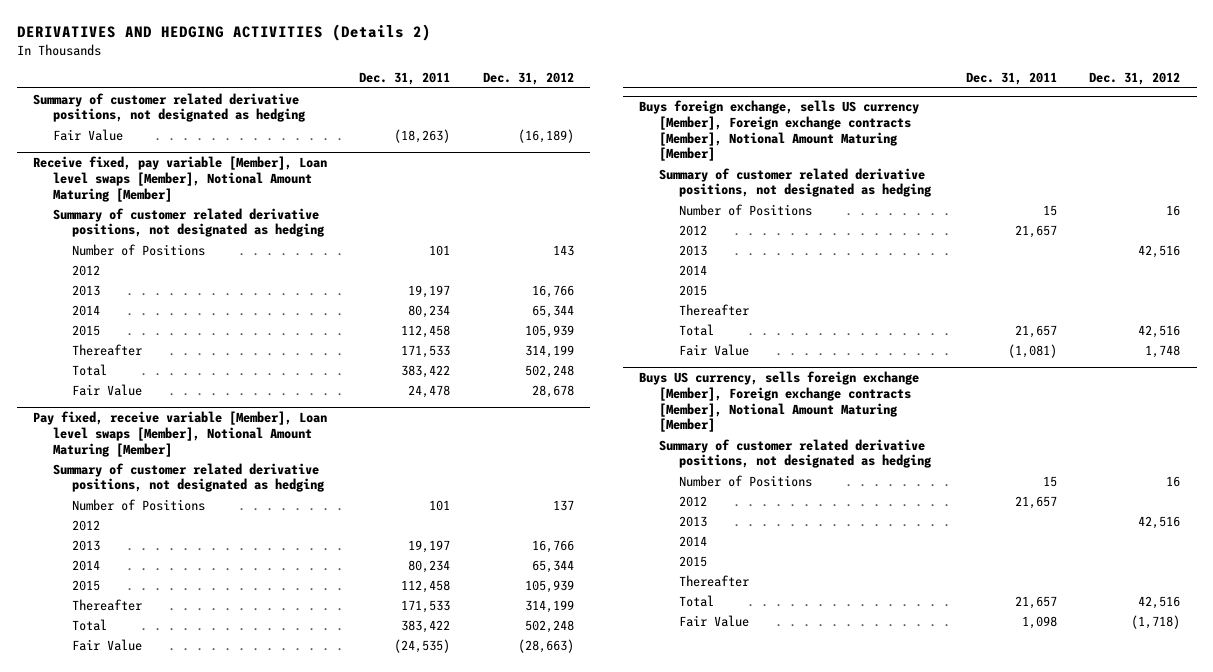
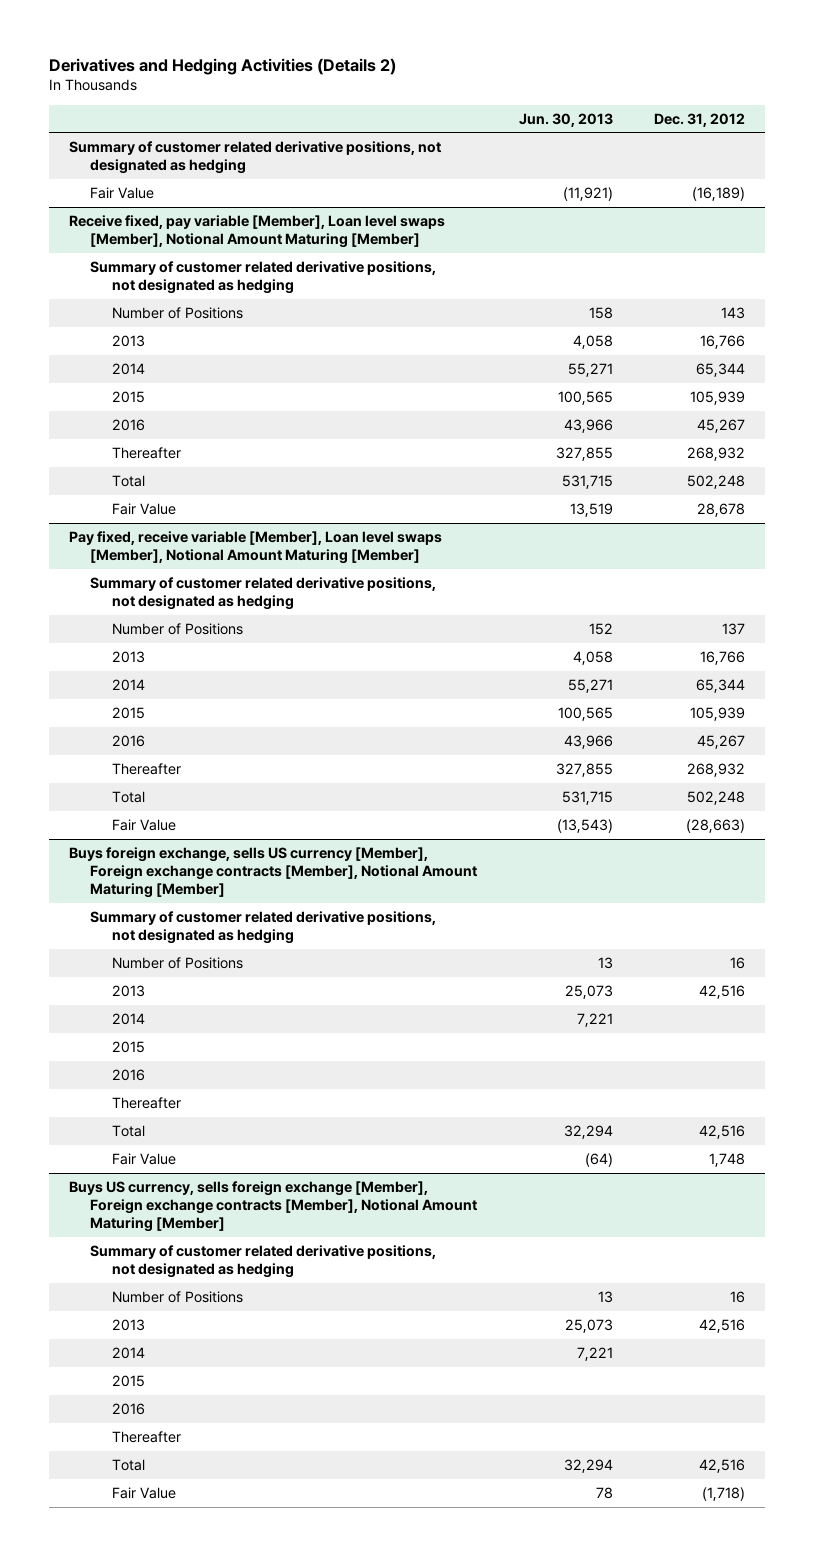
[16,24,431,42] DERIVATIVES AND HEDGING ACTIVITIES (Details 2) -> [48,57,396,75] Derivatives and Hedging Activities (Details 2)
[359,72,451,86] Dec. 31, 2011 -> none
none -> [518,112,613,127] Jun. 30, 2013
[72,264,101,276] 2012 -> none
none -> [111,418,145,431] 2016
[524,344,574,358] 314,199 -> [686,446,745,461] 268,932
[72,519,101,531] 2012 -> none
none -> [111,734,145,747] 2016
[524,599,574,613] 314,199 -> [686,762,745,777] 268,932
[678,224,707,236] 2012 -> none
none -> [111,1068,145,1081] 2016
[678,495,707,507] 2012 -> none
none -> [111,1402,145,1415] 2016

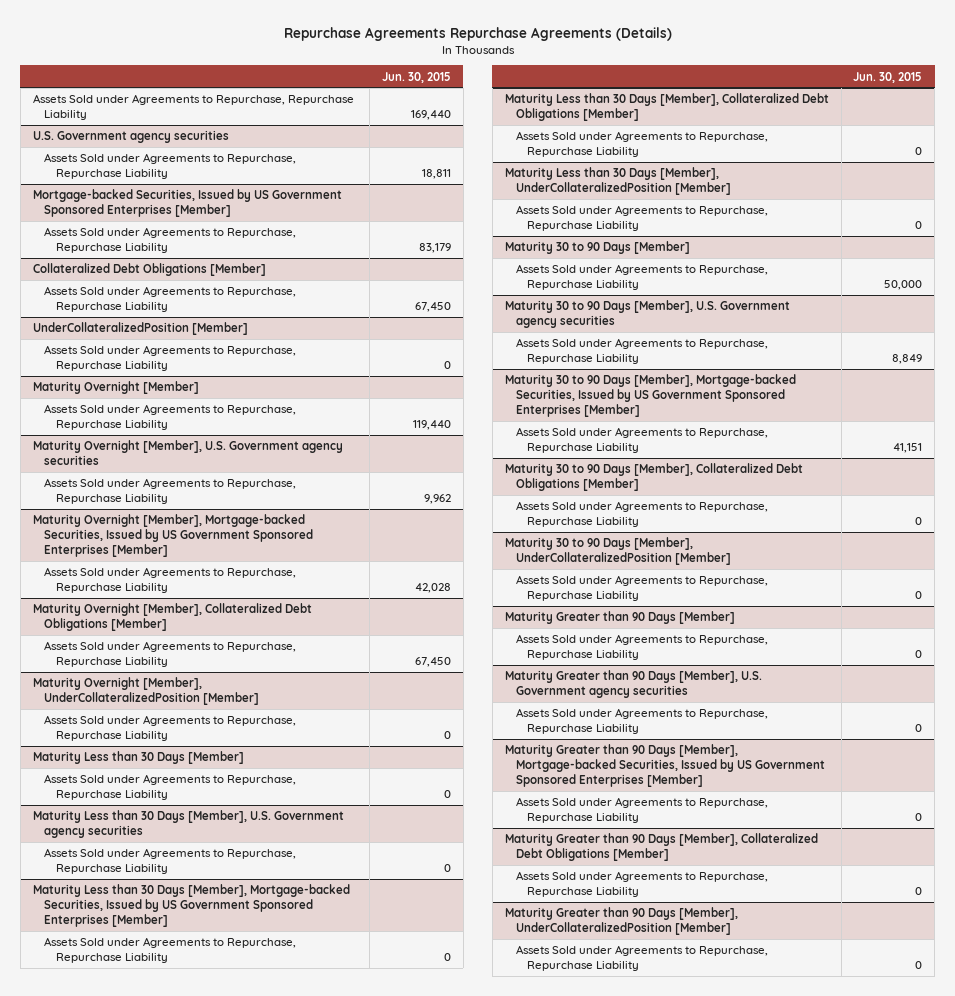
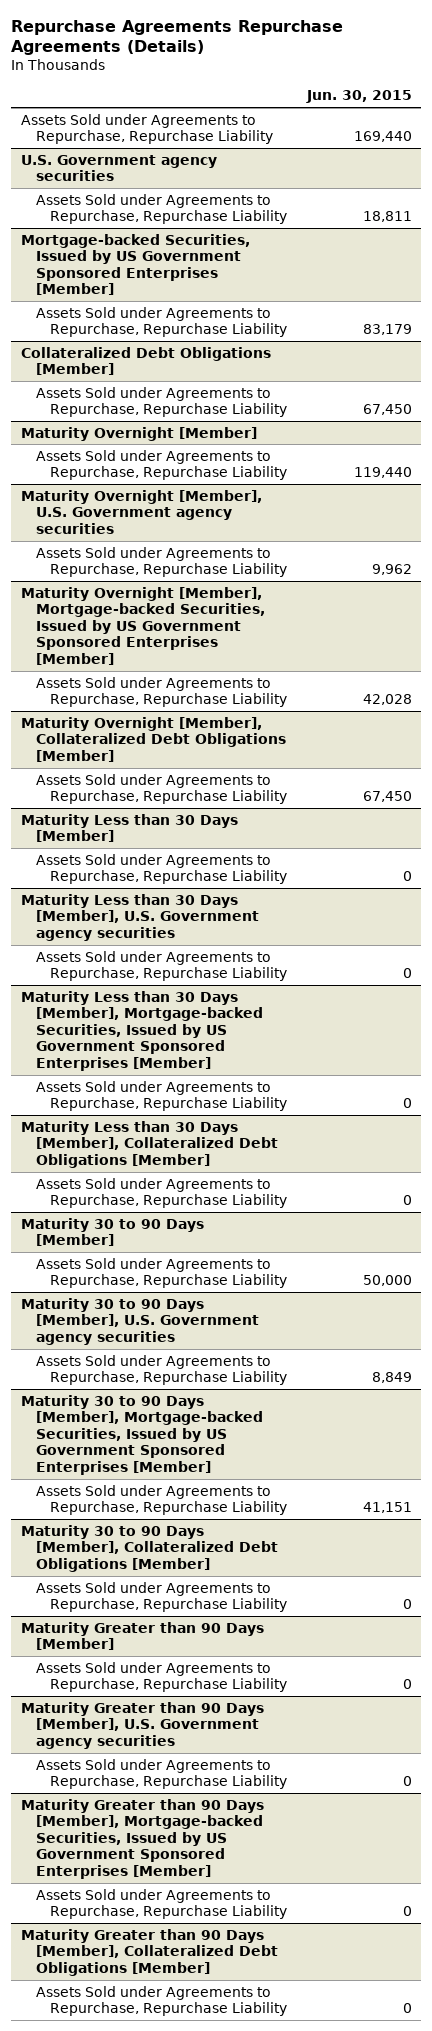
[32,322,248,336] UnderCollateralizedPosition [Member] -> none
[44,345,297,372] Assets Sold under Agreements to Repurchase, Repurchase Liability -> none
[32,677,260,706] Maturity Overnight [Member], UnderCollateralizedPosition [Member] -> none
[44,715,297,742] Assets Sold under Agreements to Repurchase, Repurchase Liability -> none
[504,167,731,196] Maturity Less than 30 Days [Member], UnderCollateralizedPosition [Member] -> none
[515,205,768,232] Assets Sold under Agreements to Repurchase, Repurchase Liability -> none
[504,537,731,566] Maturity 30 to 90 Days [Member], UnderCollateralizedPosition [Member] -> none
[515,575,768,602] Assets Sold under Agreements to Repurchase, Repurchase Liability -> none
[504,907,738,936] Maturity Greater than 90 Days [Member], UnderCollateralizedPosition [Member] -> none
[515,945,768,972] Assets Sold under Agreements to Repurchase, Repurchase Liability -> none

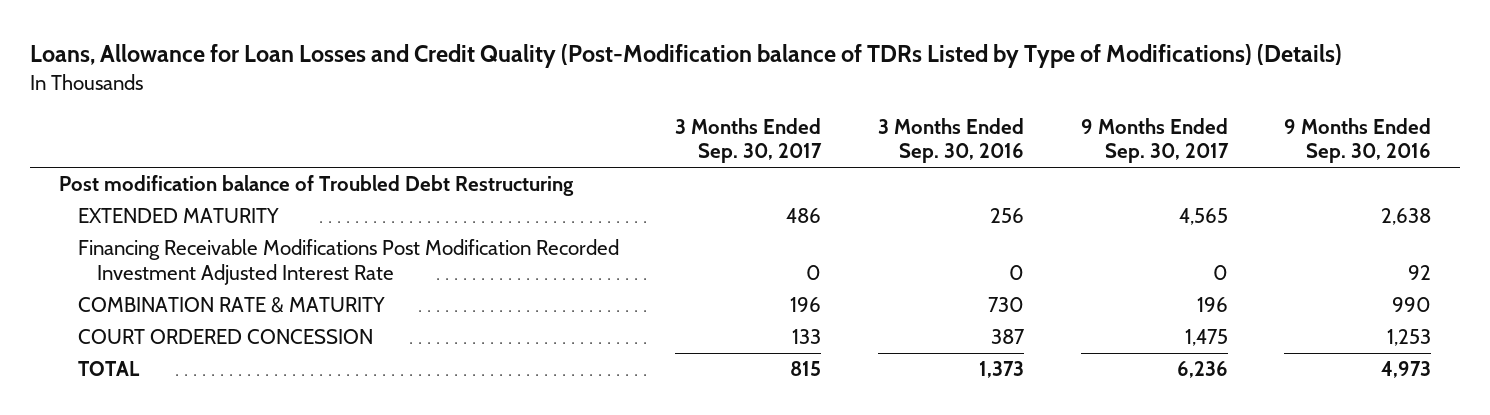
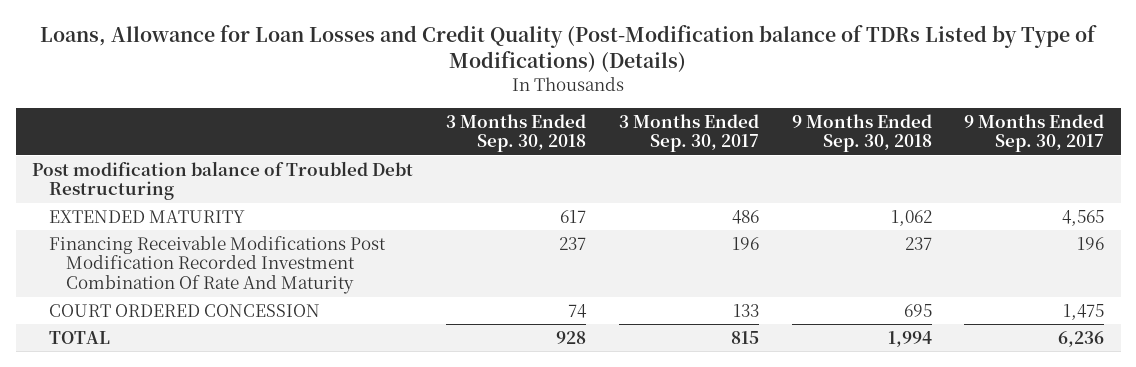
[877,117,1024,164] 3 Months Ended Sep. 30, 2016 -> none
[1284,117,1432,164] 9 Months Ended Sep. 30, 2016 -> none
none -> [445,113,586,153] 3 Months Ended Sep. 30, 2018
none -> [791,113,932,153] 9 Months Ended Sep. 30, 2018
[77,239,619,285] Financing Receivable Modifications Post Modification Recorded Investment Adjusted Interest Rate -> none
[77,297,385,314] COMBINATION RATE & MATURITY -> [48,235,386,295] Financing Receivable Modifications Post Modification Recorded Investment Combination Of Rate And Maturity

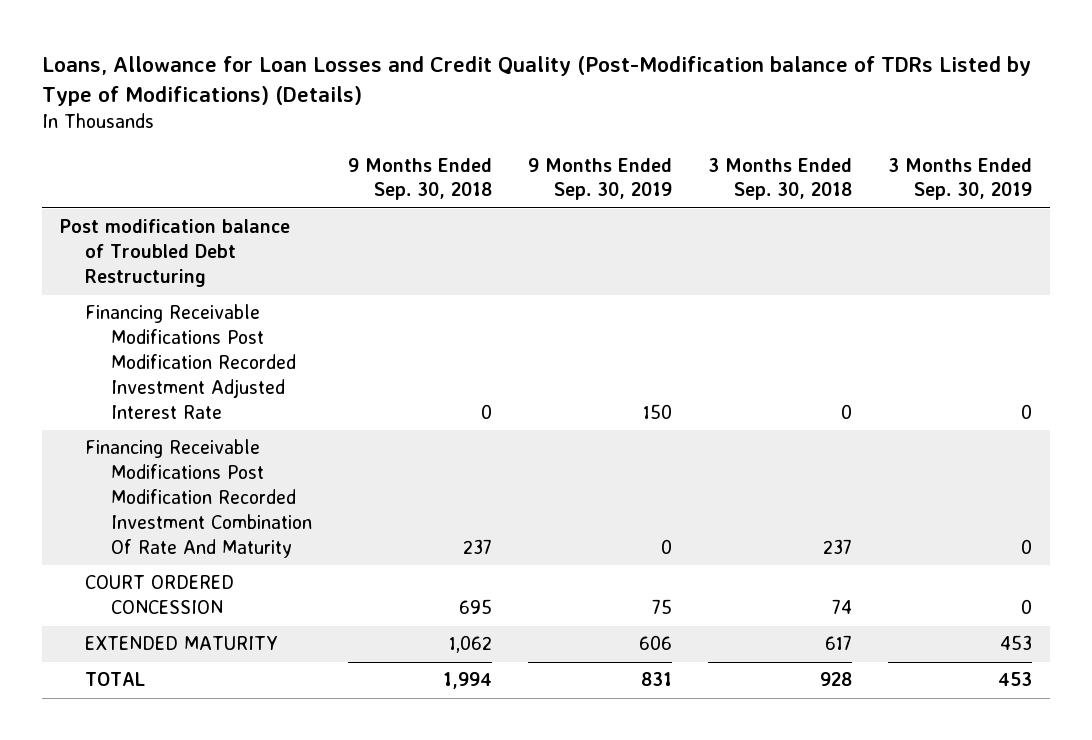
[618,113,759,153] 3 Months Ended Sep. 30, 2017 -> none
[964,113,1105,153] 9 Months Ended Sep. 30, 2017 -> none
none -> [527,157,672,201] 9 Months Ended Sep. 30, 2019
none -> [887,157,1032,201] 3 Months Ended Sep. 30, 2019
none -> [85,304,296,420] Financing Receivable Modifications Post Modification Recorded Investment Adjusted Interest Rate
[48,209,245,223] EXTENDED MATURITY -> [85,636,279,651] EXTENDED MATURITY

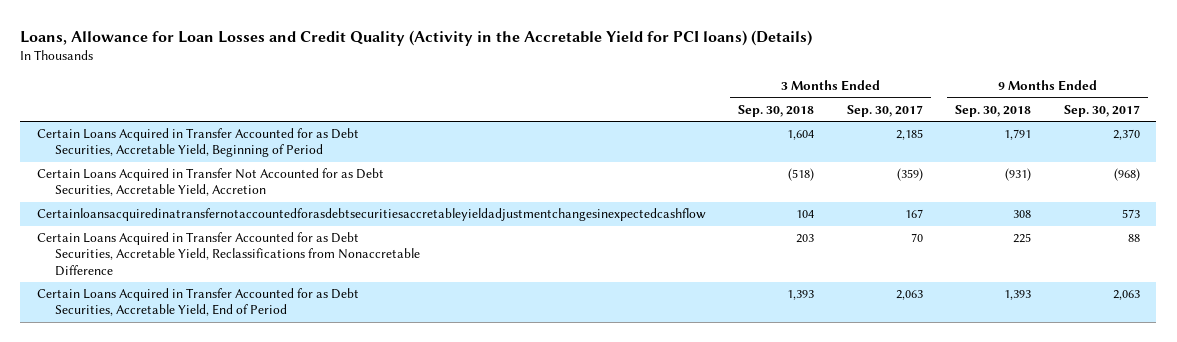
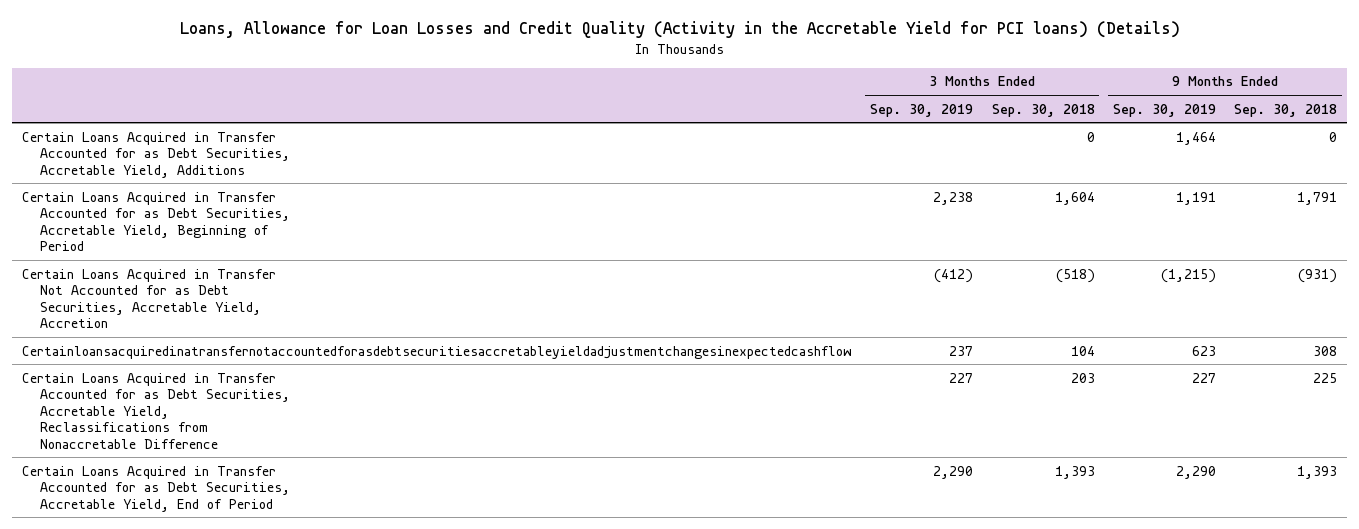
[846,104,923,117] Sep. 30, 2017 -> none
[1064,104,1141,117] Sep. 30, 2017 -> none
none -> [870,103,974,117] Sep. 30, 2019
none -> [1112,103,1216,117] Sep. 30, 2019
none -> [21,131,290,178] Certain Loans Acquired in Transfer Accounted for as Debt Securities, Accretable Yield, Additions

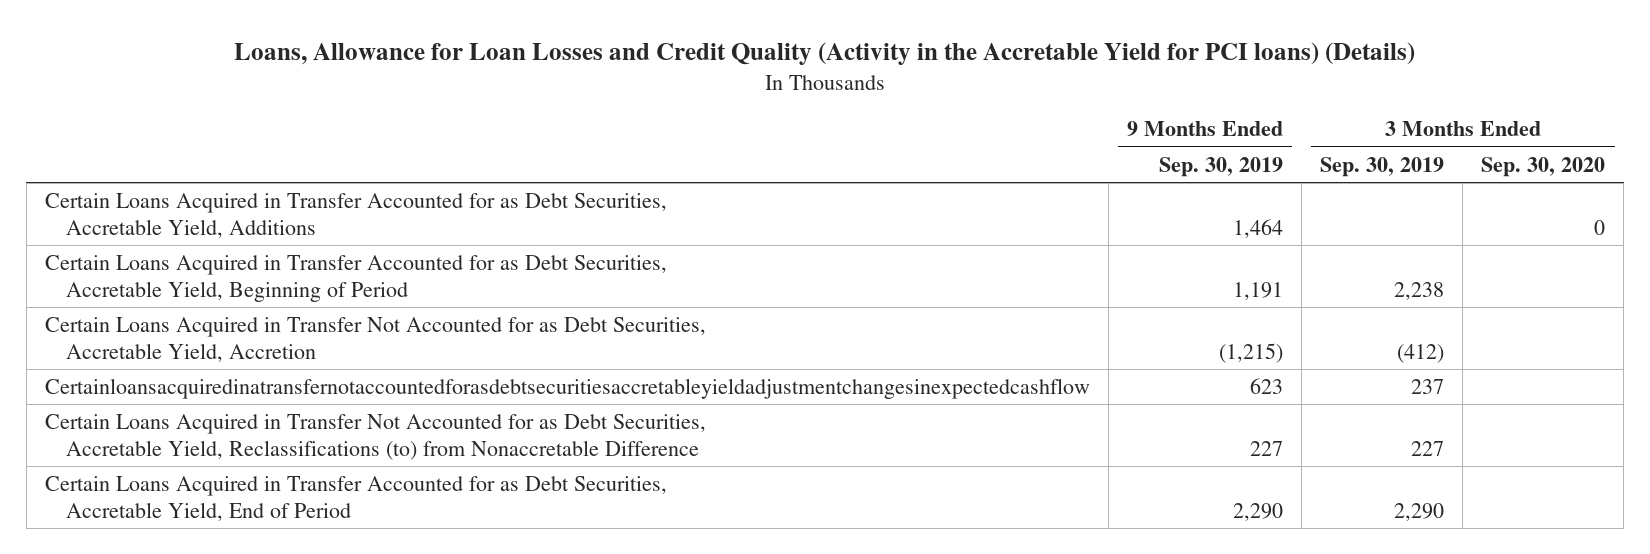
[991,103,1095,117] Sep. 30, 2018 -> none
[1234,103,1338,117] Sep. 30, 2018 -> none
none -> [1481,156,1606,177] Sep. 30, 2020
[21,372,290,449] Certain Loans Acquired in Transfer Accounted for as Debt Securities, Accretable Yield, Reclassifications from Nonaccretable Difference -> [44,413,706,460] Certain Loans Acquired in Transfer Not Accounted for as Debt Securities, Accretable Yield, Reclassifications (to) from Nonaccretable Difference

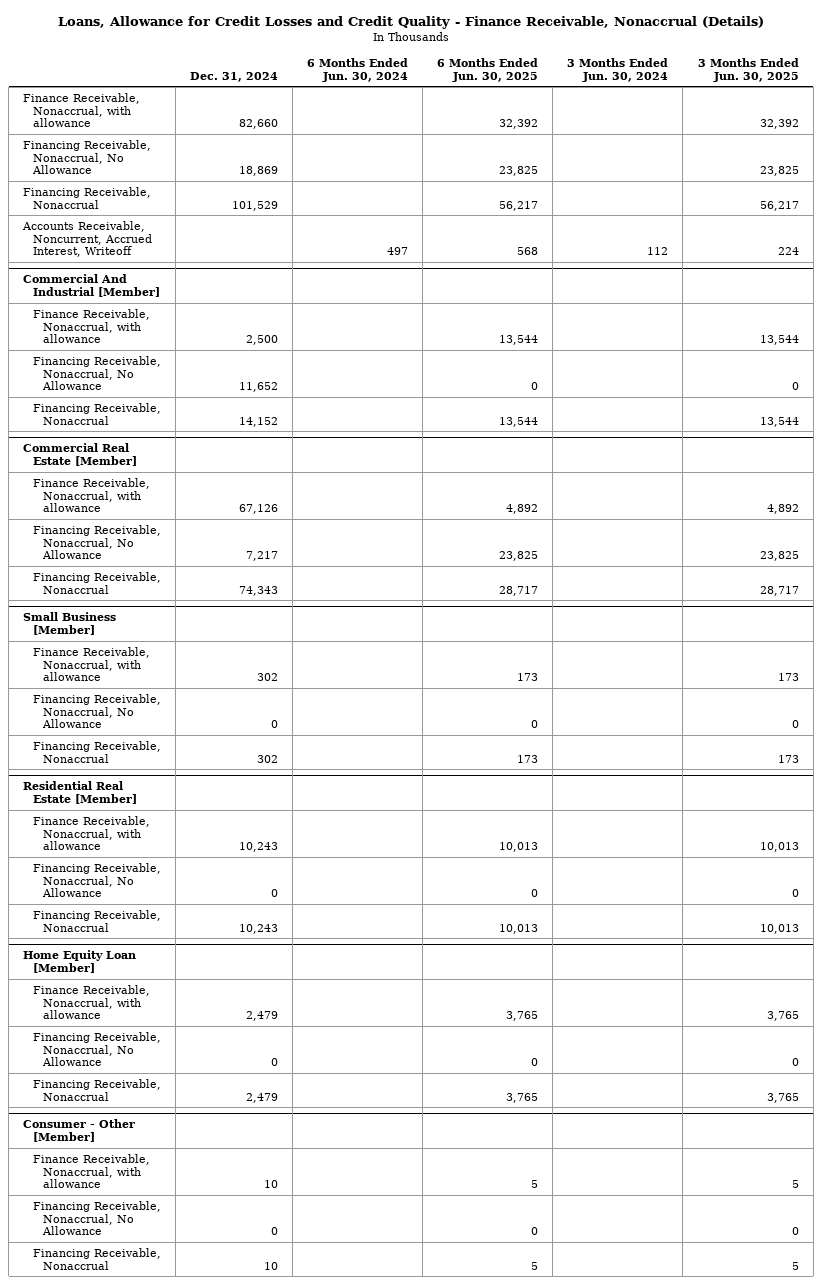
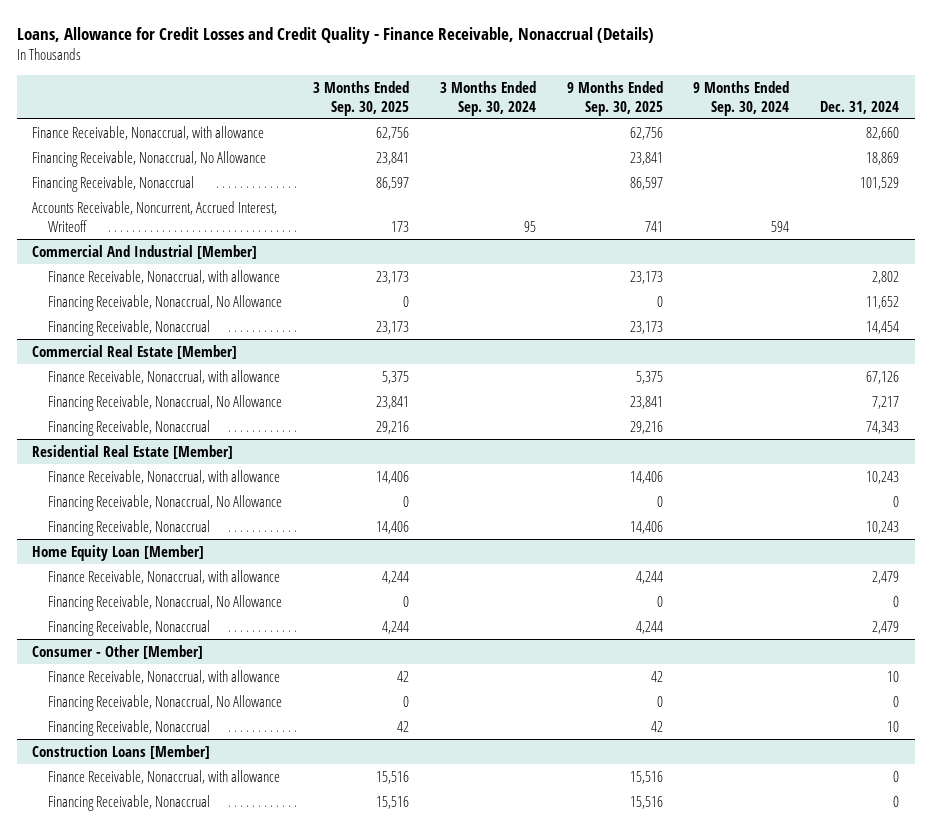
[307,57,409,82] 6 Months Ended Jun. 30, 2024 -> none
[437,57,539,82] 6 Months Ended Jun. 30, 2025 -> none
[567,57,669,82] 3 Months Ended Jun. 30, 2024 -> none
[697,57,799,82] 3 Months Ended Jun. 30, 2025 -> none
none -> [312,80,409,116] 3 Months Ended Sep. 30, 2025
none -> [439,80,536,116] 3 Months Ended Sep. 30, 2024
none -> [566,80,663,116] 9 Months Ended Sep. 30, 2025
none -> [693,80,790,116] 9 Months Ended Sep. 30, 2024
[246,335,279,346] 2,500 -> [872,270,900,284] 2,802
[239,416,279,427] 14,152 -> [866,320,900,334] 14,454
[23,612,117,635] Small Business [Member] -> none
[33,646,151,682] Finance Receivable, Nonaccrual, with allowance -> none
[33,693,162,729] Financing Receivable, Nonaccrual, No Allowance -> none
[33,740,162,763] Financing Receivable, Nonaccrual -> none
none -> [32,744,211,759] Construction Loans [Member]
none -> [47,769,280,784] Finance Receivable, Nonaccrual, with allowance
none -> [47,794,210,811] Financing Receivable, Nonaccrual

